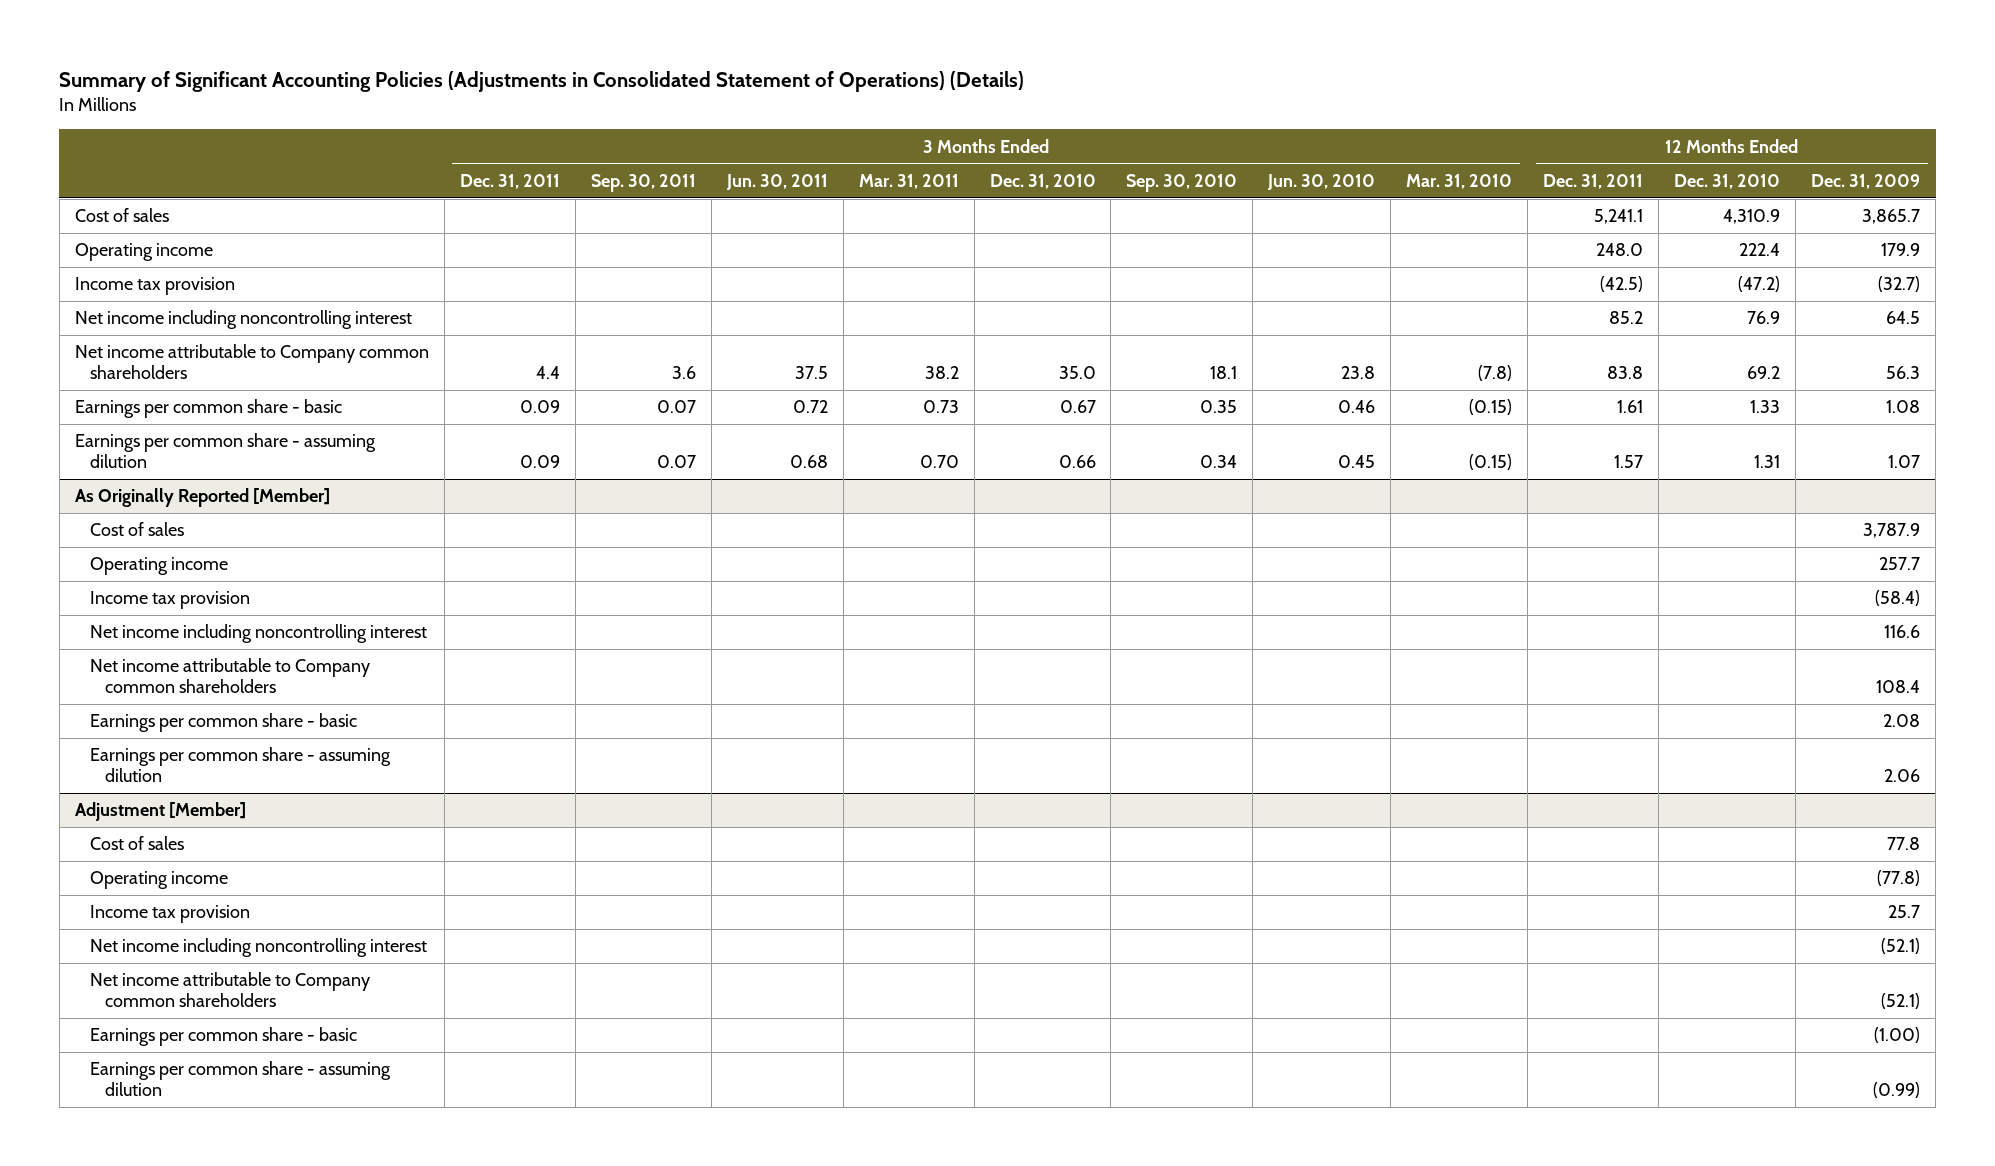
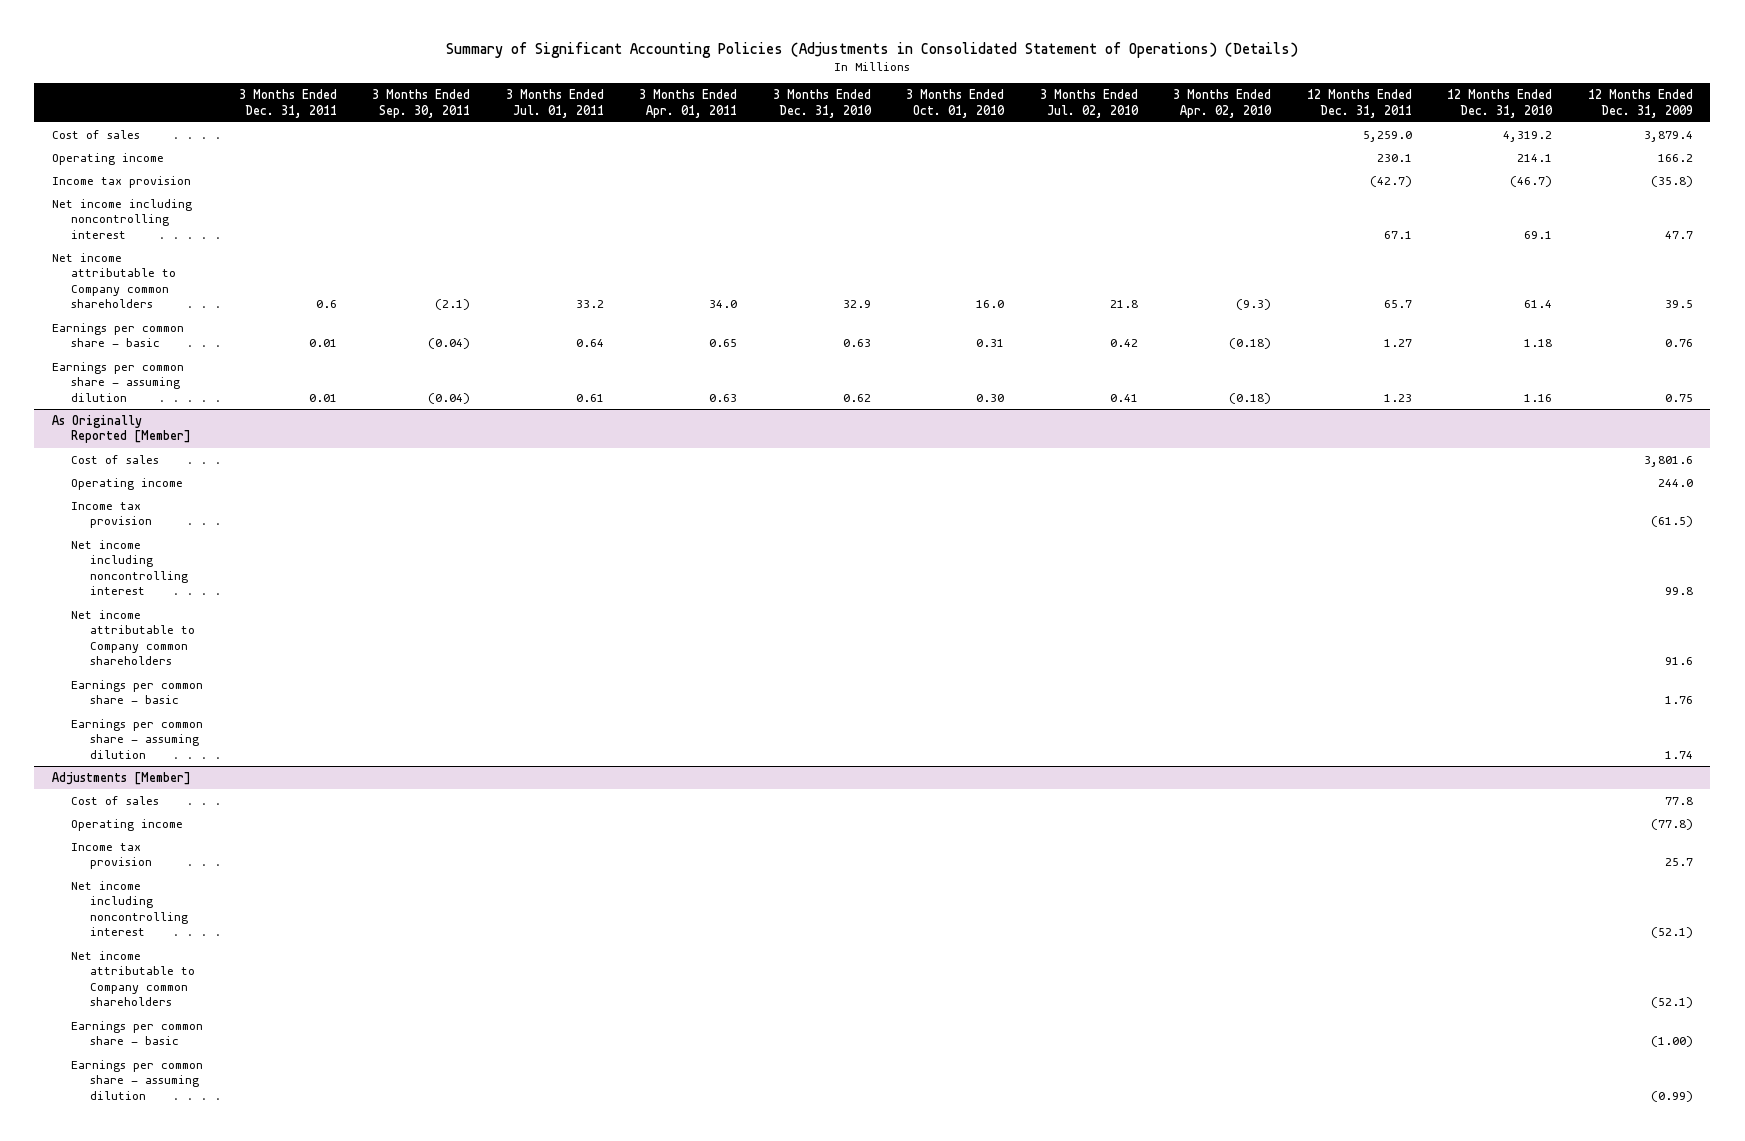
[725,173,828,190] Jun. 30, 2011 -> none
[858,173,959,189] Mar. 31, 2011 -> none
[1126,173,1238,192] Sep. 30, 2010 -> none
[1267,173,1376,190] Jun. 30, 2010 -> none
[1406,173,1513,189] Mar. 31, 2010 -> none
none -> [505,89,604,118] 3 Months Ended Jul. 01, 2011
none -> [639,89,738,118] 3 Months Ended Apr. 01, 2011
none -> [906,89,1006,118] 3 Months Ended Oct. 01, 2010
none -> [1039,89,1139,118] 3 Months Ended Jul. 02, 2010
none -> [1173,89,1273,118] 3 Months Ended Apr. 02, 2010
[1594,209,1644,225] 5,241.1 -> [1362,130,1412,142] 5,259.0
[1723,209,1781,225] 4,310.9 -> [1503,130,1553,142] 4,319.2
[1862,209,1921,225] 3,865.7 -> [1643,130,1693,142] 3,879.4
[1596,243,1644,257] 248.0 -> [1376,153,1412,162] 230.1
[1739,243,1781,257] 222.4 -> [1517,153,1553,162] 214.1
[1881,243,1921,257] 179.9 -> [1657,153,1693,162] 166.2
[1600,276,1644,293] (42.5) -> [1369,175,1412,187] (42.7)
[1738,276,1781,293] (47.2) -> [1510,175,1553,187] (46.7)
[1878,276,1921,293] (32.7) -> [1650,175,1693,187] (35.8)
[1609,311,1644,325] 85.2 -> [1383,230,1412,239] 67.1
[1747,311,1781,325] 76.9 -> [1524,230,1553,239] 69.1
[1886,311,1921,325] 64.5 -> [1664,230,1693,239] 47.7
[535,366,560,380] 4.4 -> [315,300,337,309] 0.6
[671,366,696,380] 3.6 -> [435,299,471,311] (2.1)
[1058,366,1096,380] 35.0 -> [842,300,871,309] 32.9
[1607,366,1644,380] 83.8 -> [1383,300,1412,309] 65.7
[1747,366,1781,380] 69.2 -> [1524,300,1553,309] 61.4
[1886,366,1921,380] 56.3 -> [1664,300,1693,309] 39.5
[519,400,560,414] 0.09 -> [308,339,337,348] 0.01
[656,400,696,414] 0.07 -> [428,338,471,350] (0.04)
[1059,400,1096,414] 0.67 -> [842,339,871,348] 0.63
[1617,400,1644,414] 1.61 -> [1383,339,1412,348] 1.27
[1750,400,1781,414] 1.33 -> [1524,339,1553,348] 1.18
[1886,400,1921,414] 1.08 -> [1664,339,1693,348] 0.76
[519,455,560,469] 0.09 -> [308,393,337,402] 0.01
[656,455,696,469] 0.07 -> [428,392,471,404] (0.04)
[1058,455,1096,469] 0.66 -> [842,393,871,402] 0.62
[1614,455,1644,469] 1.57 -> [1383,393,1412,402] 1.23
[1754,455,1781,469] 1.31 -> [1524,393,1553,402] 1.16
[1888,455,1921,469] 1.07 -> [1664,393,1693,402] 0.75
[1863,523,1921,539] 3,787.9 -> [1643,455,1693,467] 3,801.6
[1879,557,1921,571] 257.7 -> [1657,478,1693,487] 244.0
[1875,590,1921,607] (58.4) -> [1650,516,1693,528] (61.5)
[1884,625,1921,639] 116.6 -> [1664,587,1693,596] 99.8
[1876,680,1921,694] 108.4 -> [1664,657,1693,666] 91.6
[1883,714,1921,728] 2.08 -> [1664,696,1693,705] 1.76
[1884,769,1921,783] 2.06 -> [1664,750,1693,759] 1.74
[74,802,246,822] Adjustment [Member] -> [51,771,191,785] Adjustments [Member]

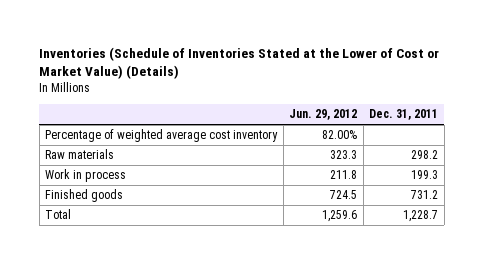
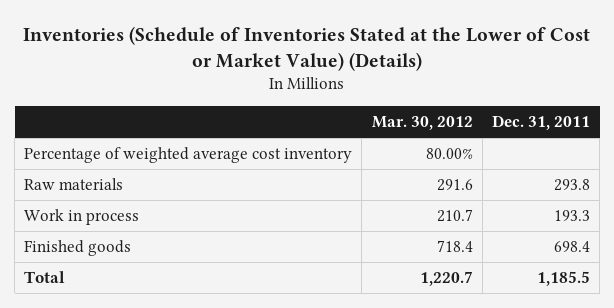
[289,109,358,121] Jun. 29, 2012 -> none
none -> [371,116,473,131] Mar. 30, 2012
[411,150,439,160] 298.2 -> [554,178,591,191] 293.8
[411,170,439,180] 199.3 -> [554,209,591,221] 193.3
[411,190,439,200] 731.2 -> [554,240,591,252] 698.4
[403,210,439,223] 1,228.7 -> [537,270,591,286] 1,185.5

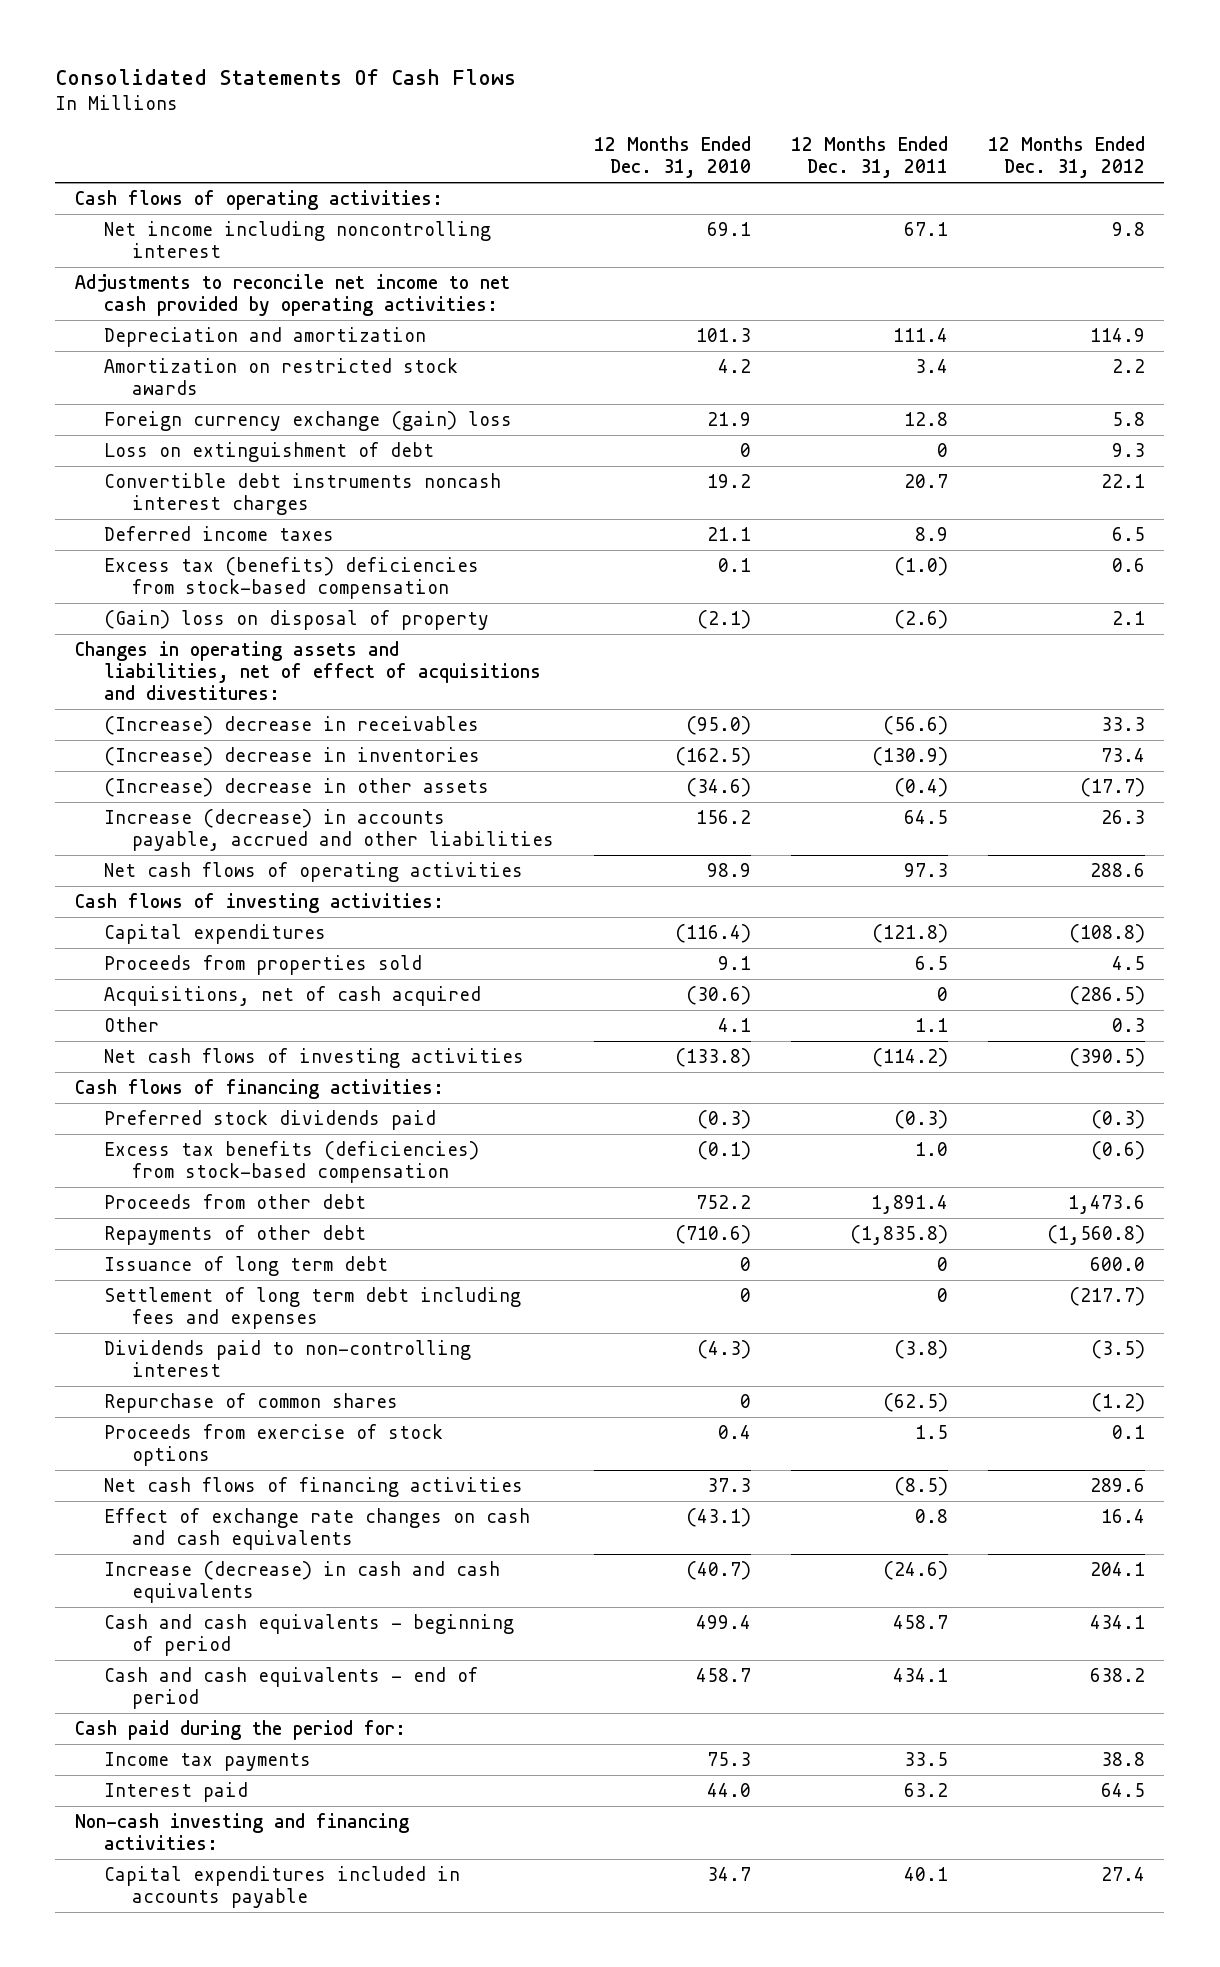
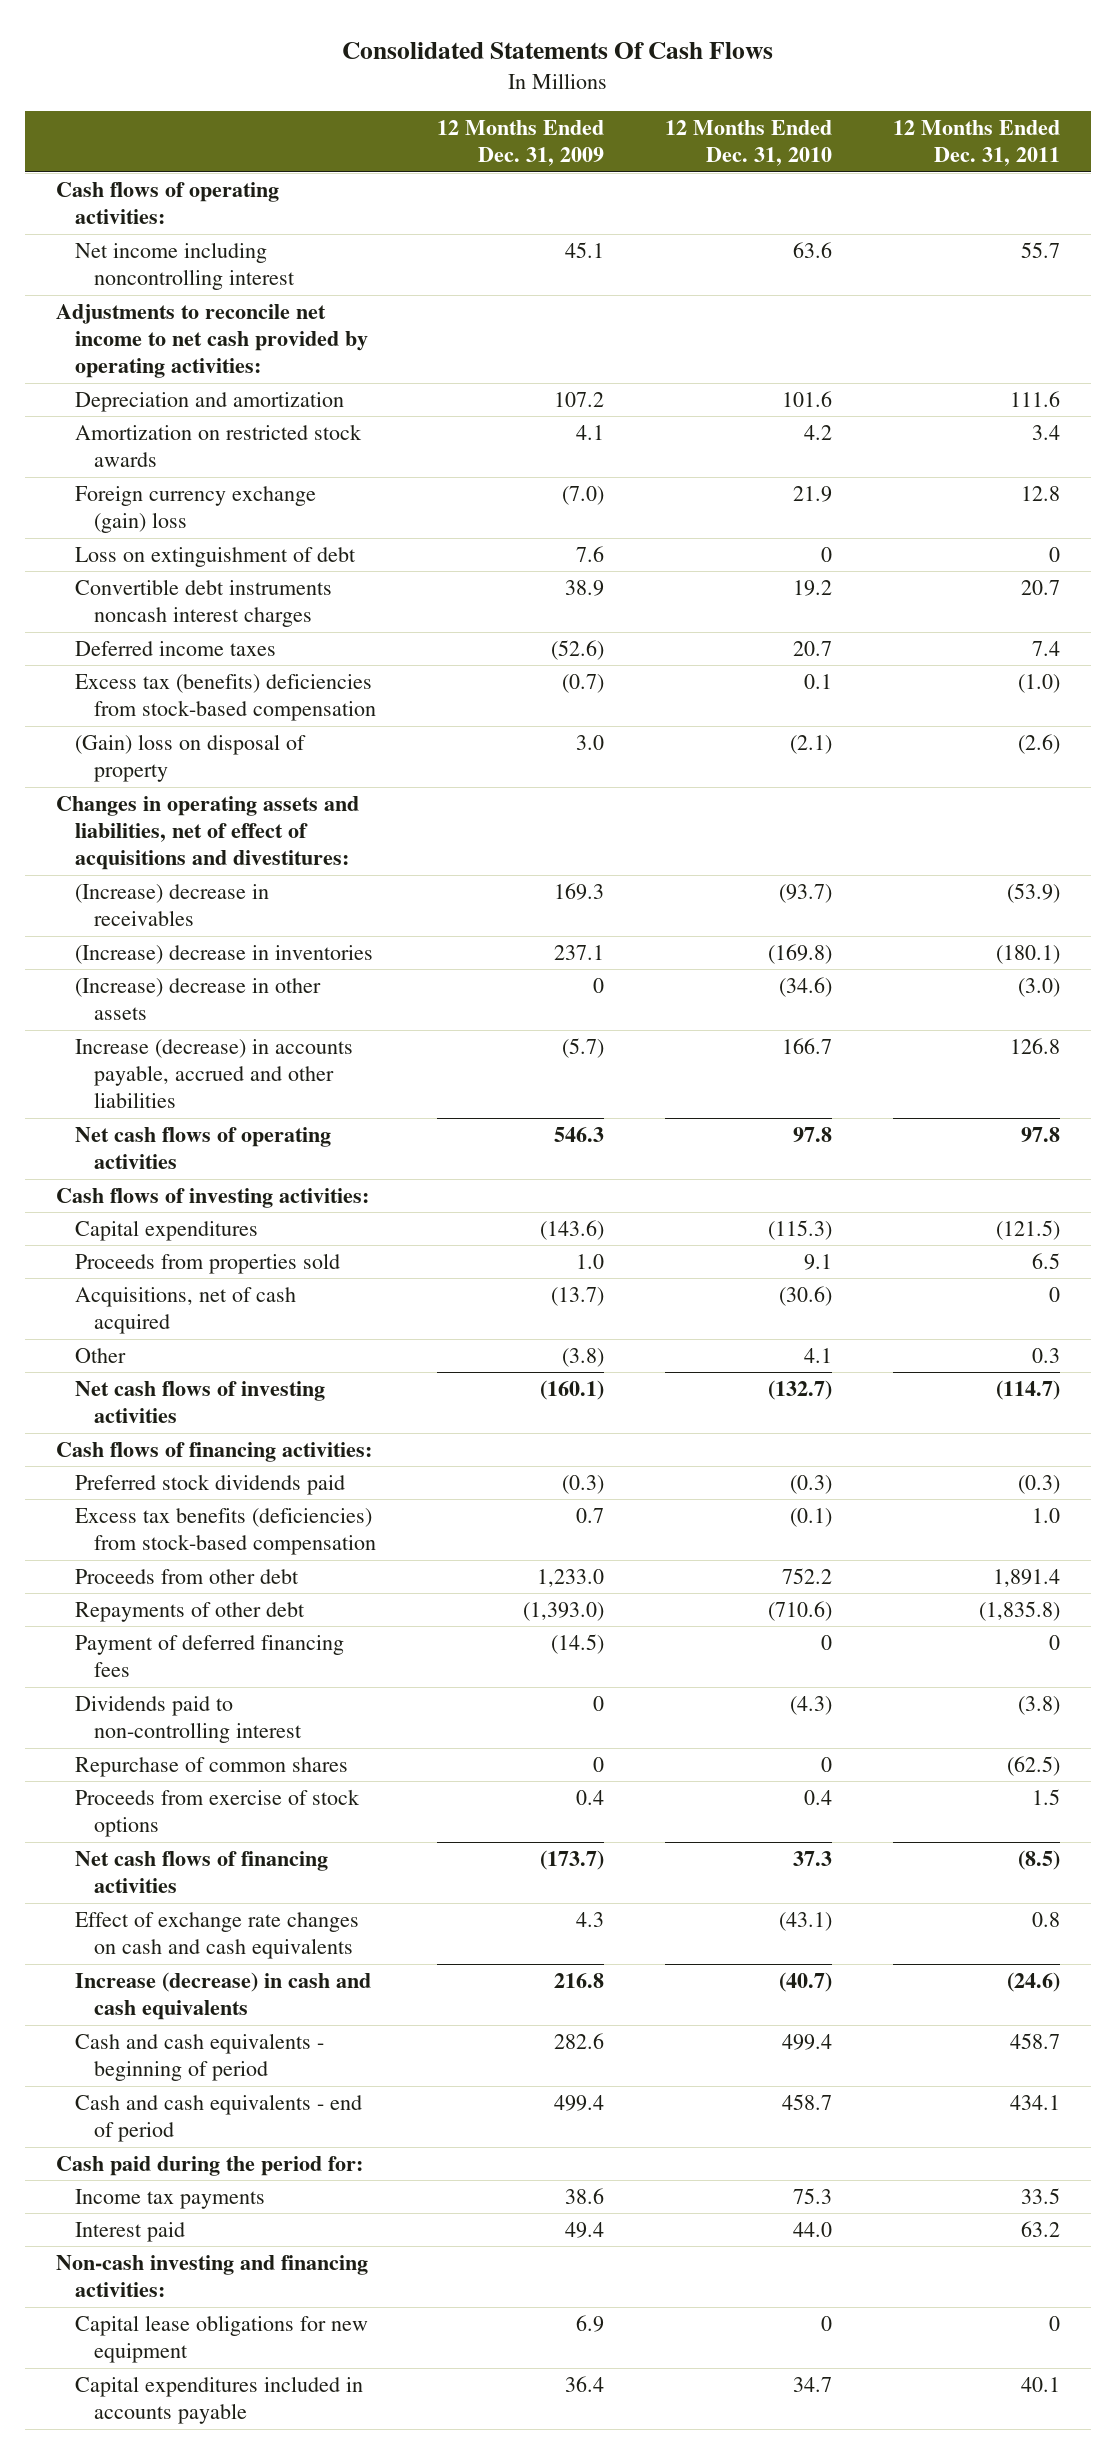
[987,136,1145,179] 12 Months Ended Dec. 31, 2012 -> none
none -> [436,119,604,167] 12 Months Ended Dec. 31, 2009
[707,222,752,237] 69.1 -> [792,241,832,258] 63.6
[903,222,948,237] 67.1 -> [1021,241,1061,258] 55.7
[696,328,752,343] 101.3 -> [781,390,832,407] 101.6
[892,328,948,343] 111.4 -> [1010,390,1061,407] 111.6
[707,527,752,542] 21.1 -> [792,640,832,656] 20.7
[914,527,948,542] 8.9 -> [1032,640,1061,656] 7.4
[686,716,752,736] (95.0) -> [778,883,832,903] (93.7)
[882,716,948,736] (56.6) -> [1007,882,1061,903] (53.9)
[675,747,752,767] (162.5) -> [767,943,832,964] (169.8)
[871,747,948,767] (130.9) -> [996,944,1061,964] (180.1)
[893,778,948,798] (0.4) -> [1018,977,1061,997] (3.0)
[696,810,752,825] 156.2 -> [781,1037,832,1054] 166.7
[903,810,948,825] 64.5 -> [1010,1037,1061,1054] 126.8
[707,863,752,878] 98.9 -> [792,1126,832,1142] 97.8
[903,863,948,878] 97.3 -> [1021,1126,1061,1142] 97.8
[675,924,752,944] (116.4) -> [767,1219,832,1240] (115.3)
[871,924,948,944] (121.8) -> [996,1219,1061,1240] (121.5)
[914,1018,948,1033] 1.1 -> [1032,1347,1061,1363] 0.3
[675,1048,752,1068] (133.8) -> [767,1379,832,1400] (132.7)
[871,1048,948,1068] (114.2) -> [996,1379,1061,1400] (114.7)
[103,1256,388,1277] Issuance of long term debt -> none
[103,1287,521,1330] Settlement of long term debt including fees and expenses -> none
none -> [74,1634,344,1678] Payment of deferred financing fees
none -> [74,2314,368,2364] Capital lease obligations for new equipment

